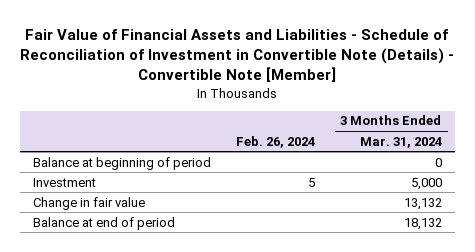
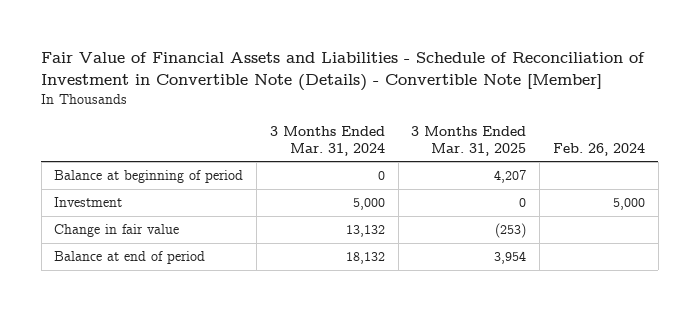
none -> [411,126,527,156] 3 Months Ended Mar. 31, 2025
[308,177,316,187] 5 -> [612,198,645,211] 5,000

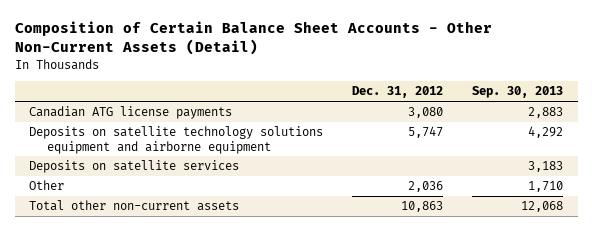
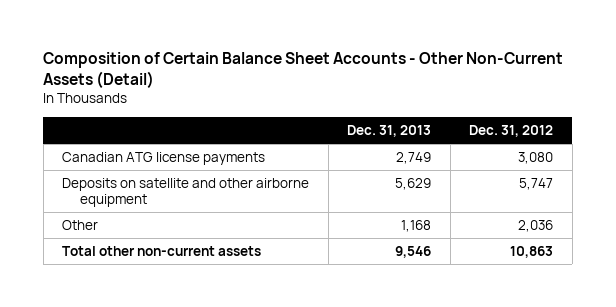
[472,86,564,99] Sep. 30, 2013 -> none
none -> [347,124,432,137] Dec. 31, 2013
[29,160,240,174] Deposits on satellite services -> none
[29,126,324,154] Deposits on satellite technology solutions equipment and airborne equipment -> [62,177,310,207] Deposits on satellite and other airborne equipment

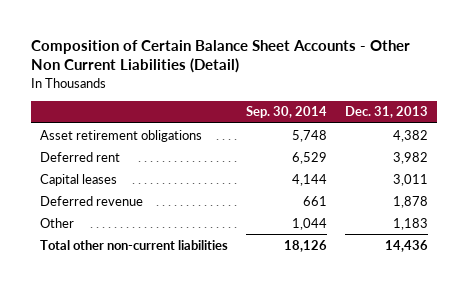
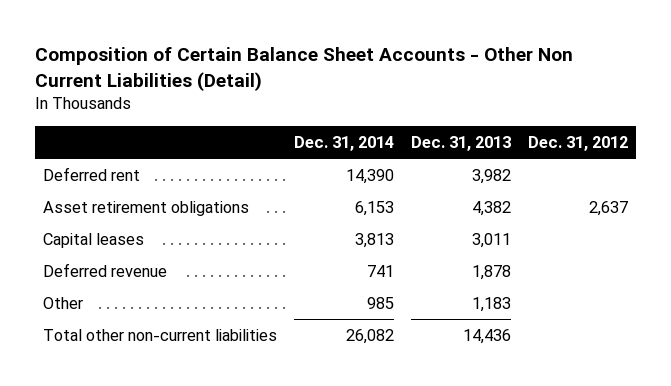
[245,106,327,119] Sep. 30, 2014 -> none
none -> [294,135,395,151] Dec. 31, 2014
none -> [527,135,628,151] Dec. 31, 2012
[39,129,202,142] Asset retirement obligations -> [43,200,250,216] Asset retirement obligations

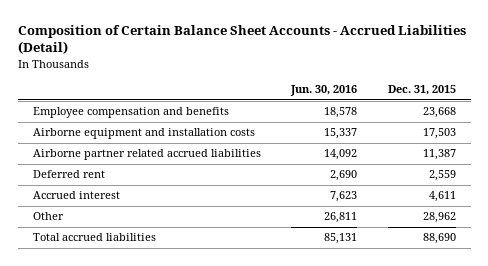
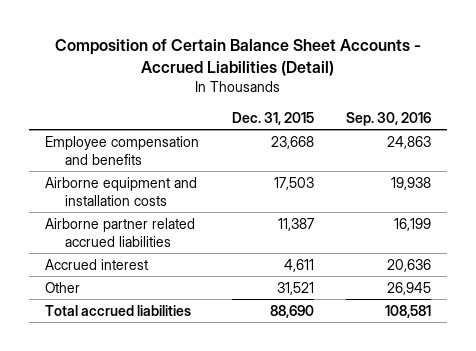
[290,85,358,97] Jun. 30, 2016 -> none
none -> [345,112,431,127] Sep. 30, 2016
[32,170,105,179] Deferred rent -> none
[422,212,456,224] 28,962 -> [276,281,314,295] 31,521

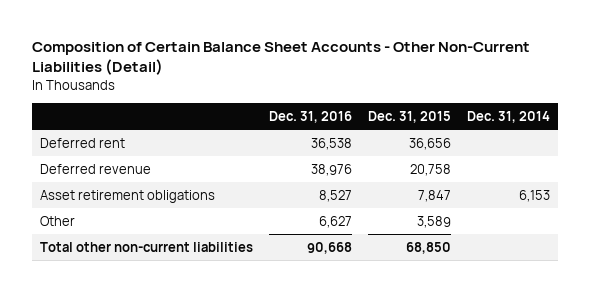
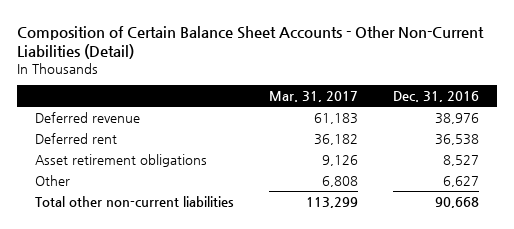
[367,110,451,123] Dec. 31, 2015 -> none
[466,110,550,123] Dec. 31, 2014 -> none
none -> [269,91,359,103] Mar. 31, 2017
[39,137,125,148] Deferred rent -> [35,132,118,144] Deferred rent

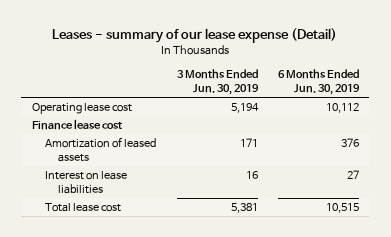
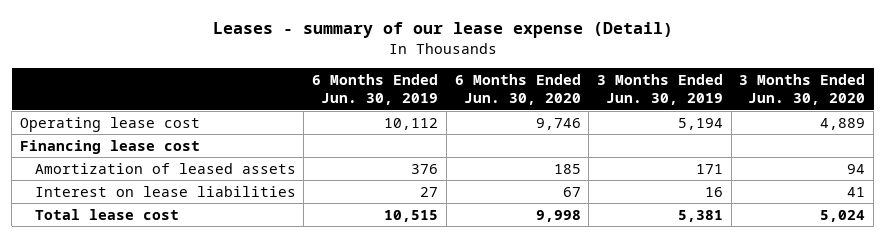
none -> [454,74,581,106] 6 Months Ended Jun. 30, 2020
none -> [739,74,866,106] 3 Months Ended Jun. 30, 2020
[31,119,122,131] Finance lease cost -> [20,139,201,154] Financing lease cost

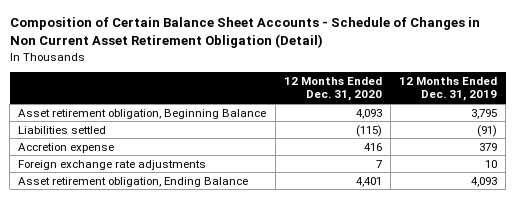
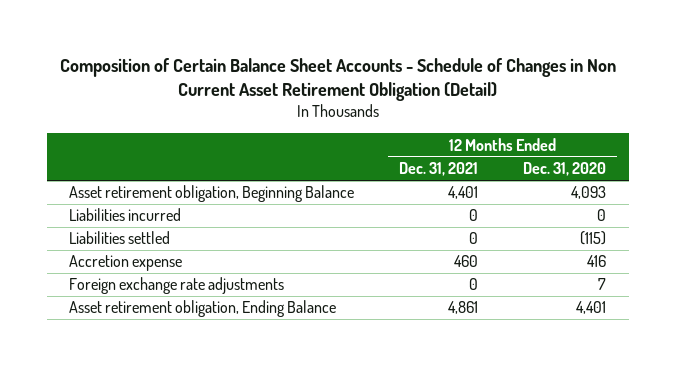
[399,76,498,102] 12 Months Ended Dec. 31, 2019 -> none
none -> [399,162,479,177] Dec. 31, 2021
none -> [69,208,182,222] Liabilities incurred

